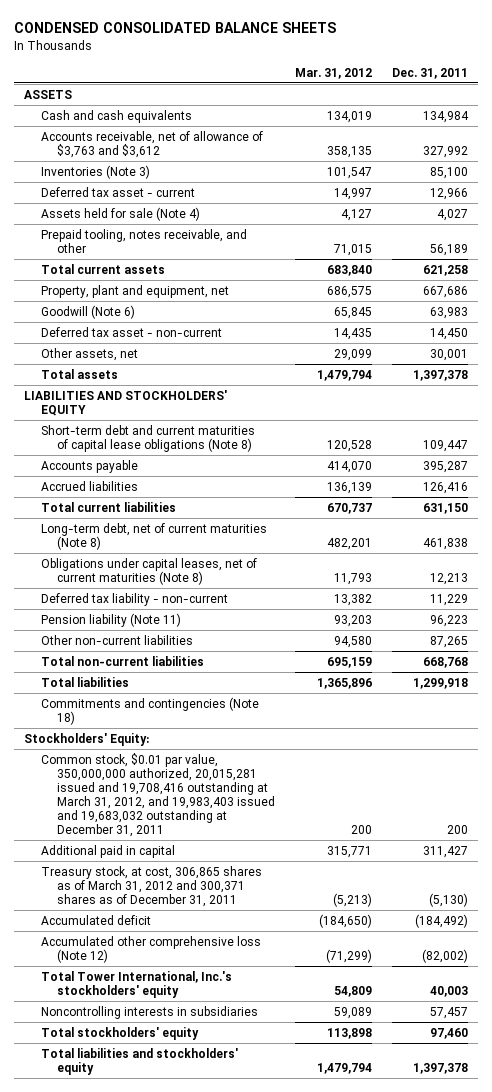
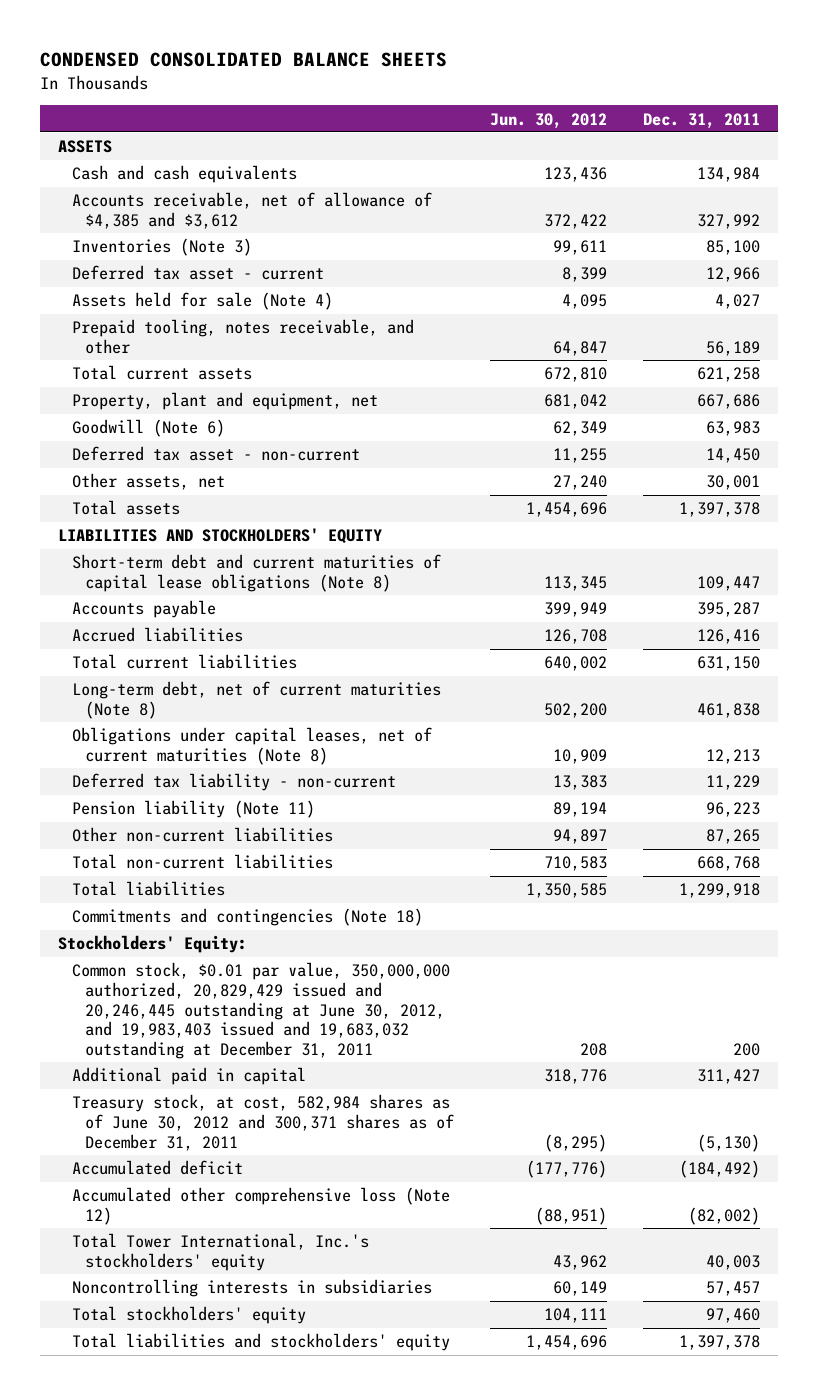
[294,67,372,79] Mar. 31, 2012 -> none
none -> [490,112,608,129] Jun. 30, 2012
[40,130,263,158] Accounts receivable, net of allowance of $3,763 and $3,612 -> [71,192,432,229] Accounts receivable, net of allowance of $4,385 and $3,612
[40,752,275,838] Common stock, $0.01 par value, 350,000,000 authorized, 20,015,281 issued and 19,708,416 outstanding at March 31, 2012, and 19,983,403 issued and 19,683,032 outstanding at December 31, 2011 -> [71,962,450,1059] Common stock, $0.01 par value, 350,000,000 authorized, 20,829,429 issued and 20,246,445 outstanding at June 30, 2012, and 19,983,403 issued and 19,683,032 outstanding at December 31, 2011
[40,865,262,907] Treasury stock, at cost, 306,865 shares as of March 31, 2012 and 300,371 shares as of December 31, 2011 -> [71,1094,455,1151] Treasury stock, at cost, 582,984 shares as of June 30, 2012 and 300,371 shares as of December 31, 2011

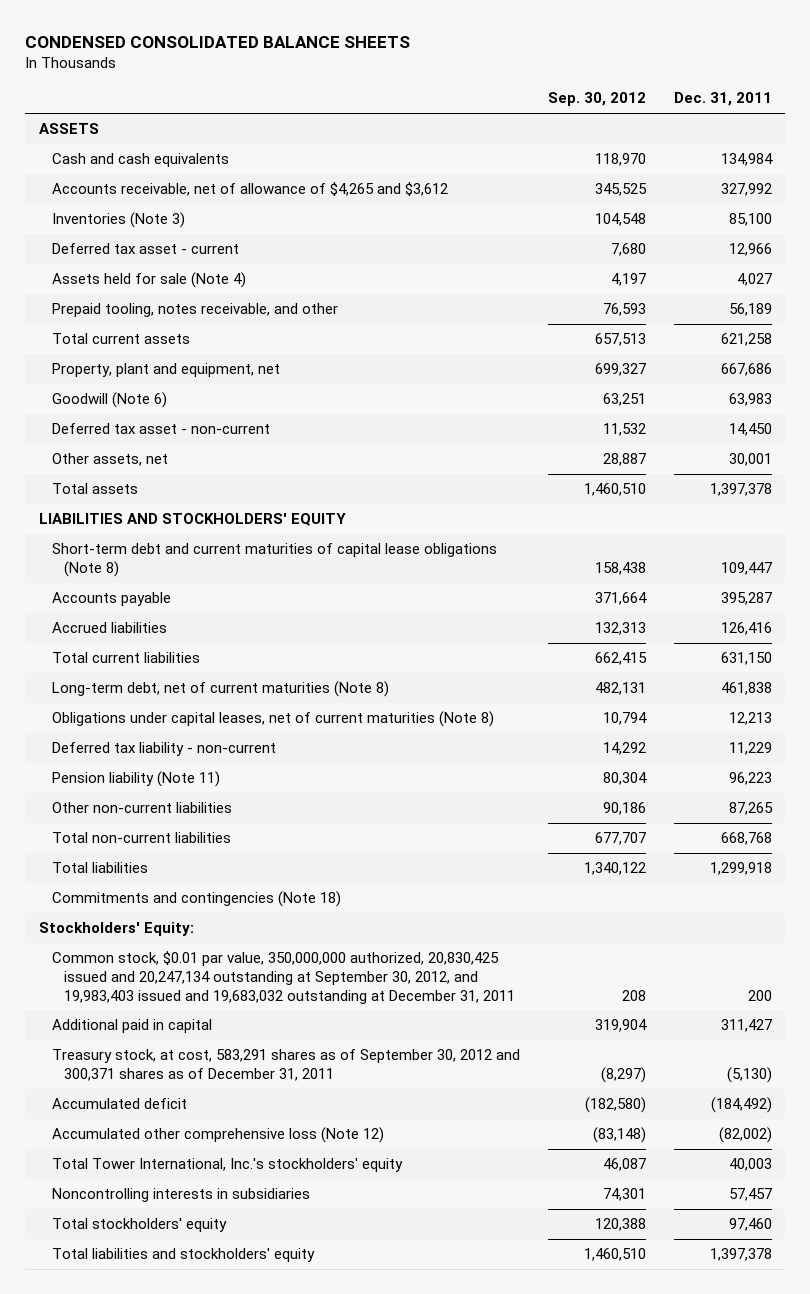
[490,112,608,129] Jun. 30, 2012 -> none
none -> [547,92,646,107] Sep. 30, 2012
[71,192,432,229] Accounts receivable, net of allowance of $4,385 and $3,612 -> [51,182,448,197] Accounts receivable, net of allowance of $4,265 and $3,612
[71,962,450,1059] Common stock, $0.01 par value, 350,000,000 authorized, 20,829,429 issued and 20,246,445 outstanding at June 30, 2012, and 19,983,403 issued and 19,683,032 outstanding at December 31, 2011 -> [51,951,516,1004] Common stock, $0.01 par value, 350,000,000 authorized, 20,830,425 issued and 20,247,134 outstanding at September 30, 2012, and 19,983,403 issued and 19,683,032 outstanding at December 31, 2011
[71,1094,455,1151] Treasury stock, at cost, 582,984 shares as of June 30, 2012 and 300,371 shares as of December 31, 2011 -> [51,1049,520,1082] Treasury stock, at cost, 583,291 shares as of September 30, 2012 and 300,371 shares as of December 31, 2011

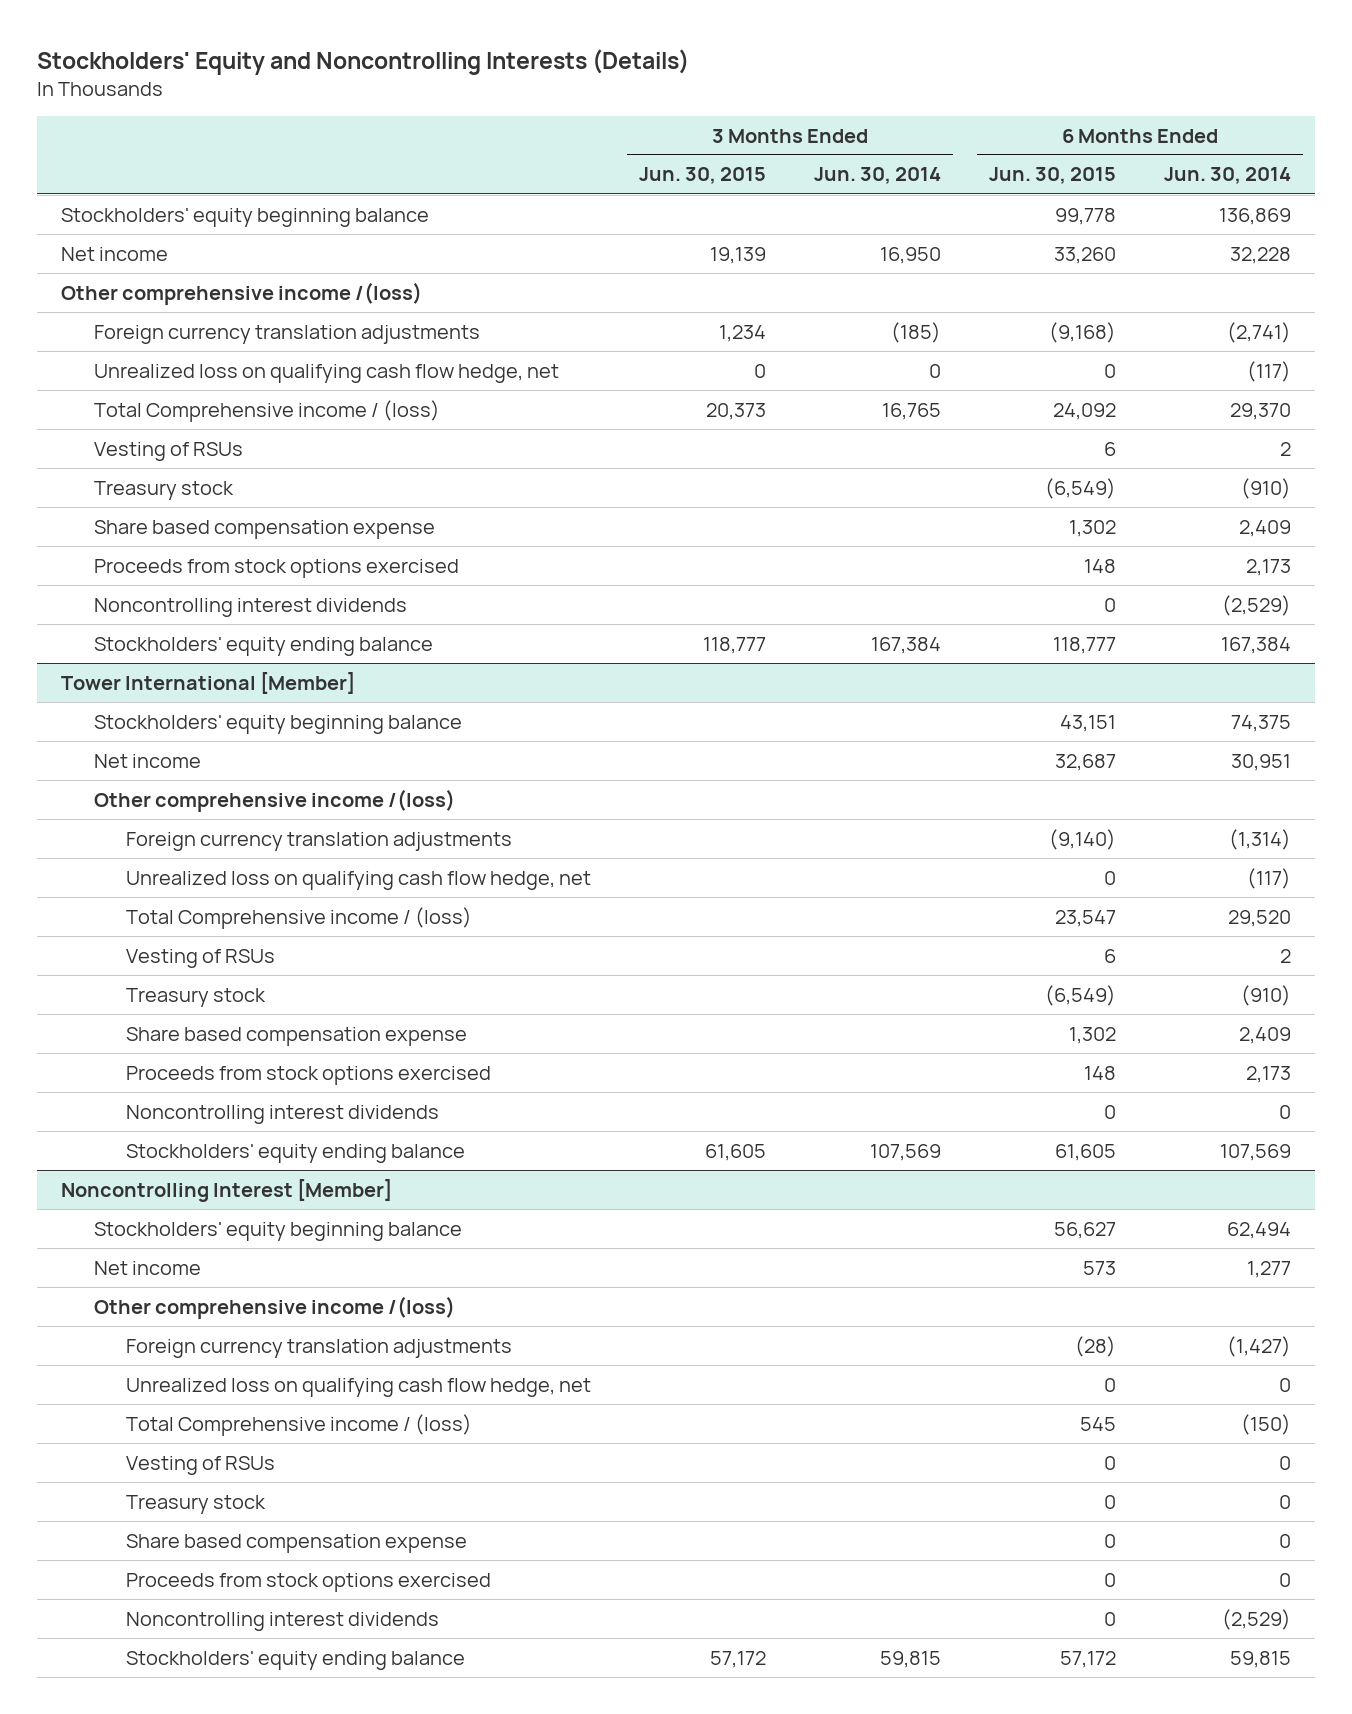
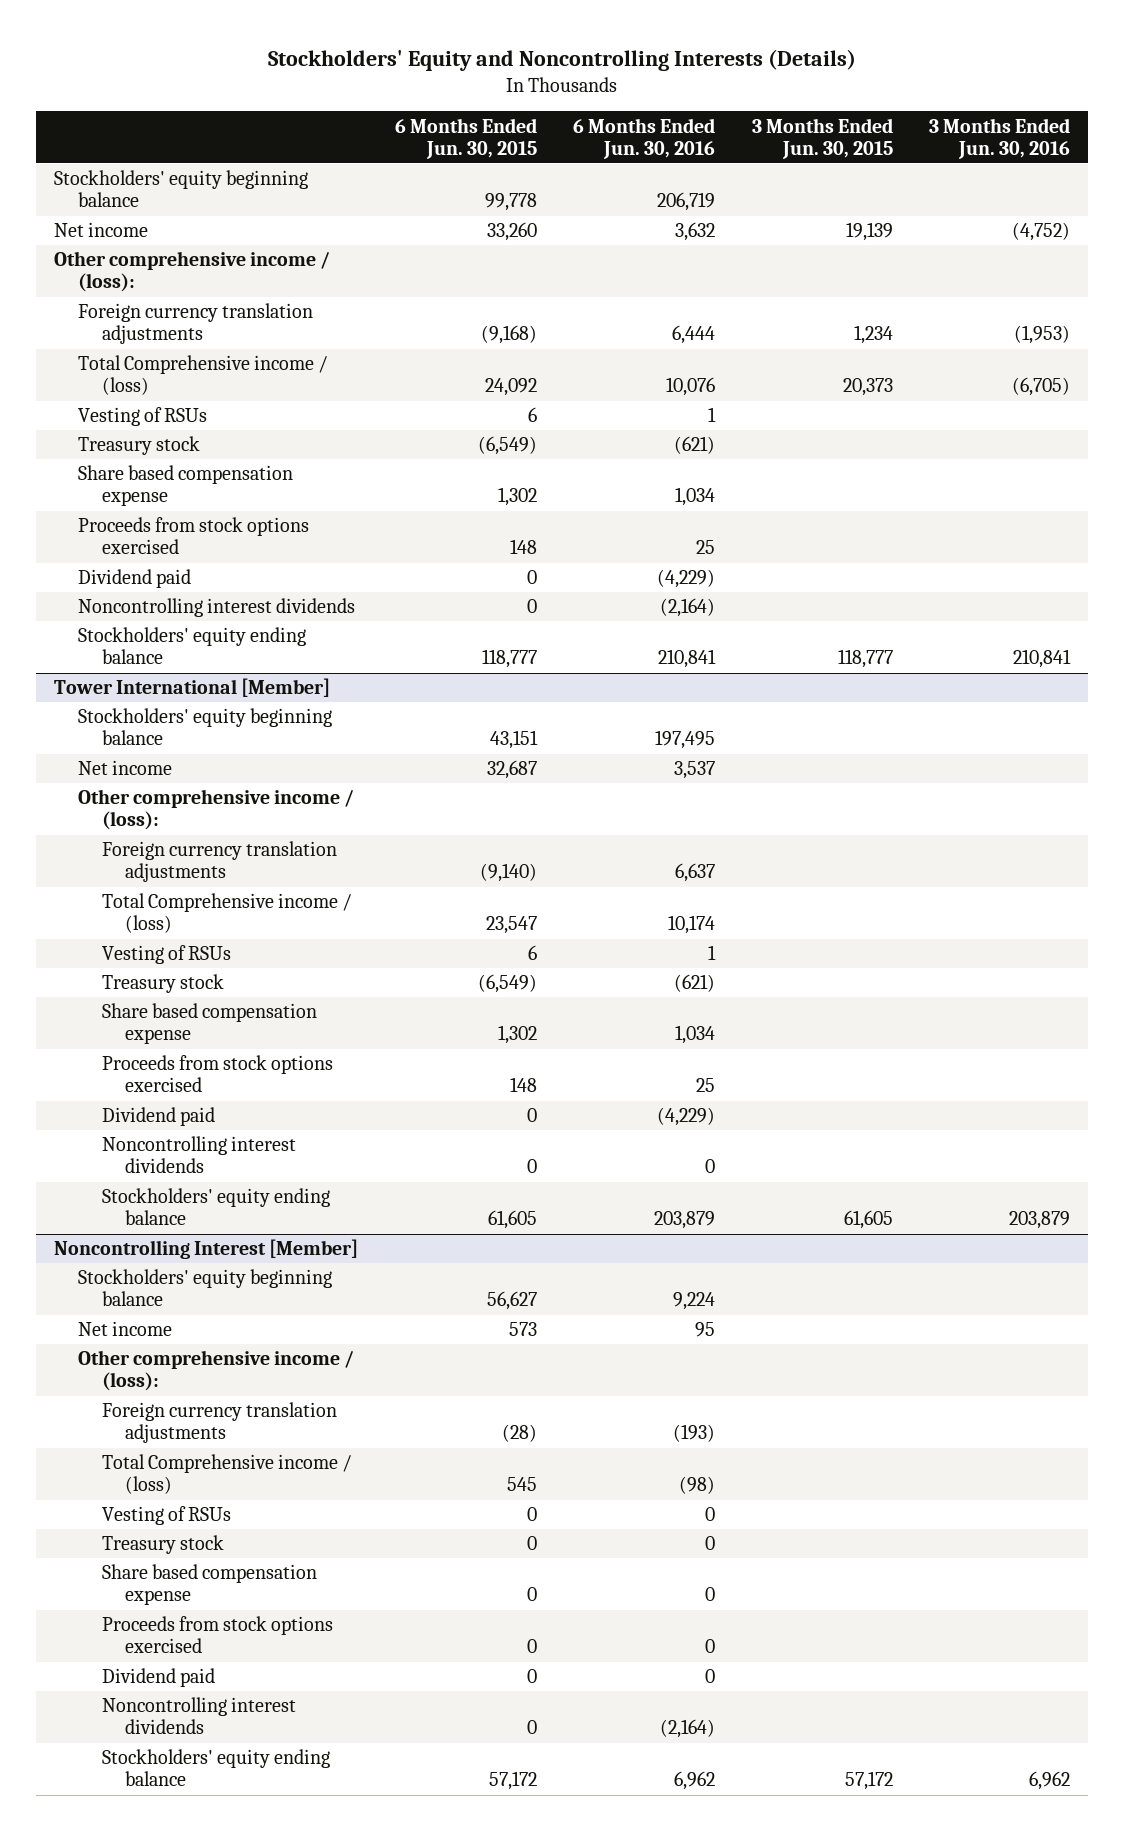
[813,167,941,185] Jun. 30, 2014 -> none
[1163,167,1291,185] Jun. 30, 2014 -> none
none -> [573,117,716,159] 6 Months Ended Jun. 30, 2016
none -> [929,117,1071,159] 3 Months Ended Jun. 30, 2016
[61,281,423,305] Other comprehensive income /(loss) -> [54,251,331,293] Other comprehensive income / (loss):
[93,363,559,383] Unrealized loss on qualifying cash flow hedge, net -> none
none -> [77,569,191,589] Dividend paid
[93,788,455,812] Other comprehensive income /(loss) -> [77,789,354,831] Other comprehensive income / (loss):
[125,870,591,890] Unrealized loss on qualifying cash flow hedge, net -> none
none -> [101,1107,215,1127] Dividend paid
[93,1295,455,1319] Other comprehensive income /(loss) -> [77,1350,354,1392] Other comprehensive income / (loss):
[125,1377,591,1397] Unrealized loss on qualifying cash flow hedge, net -> none
none -> [101,1668,215,1688] Dividend paid

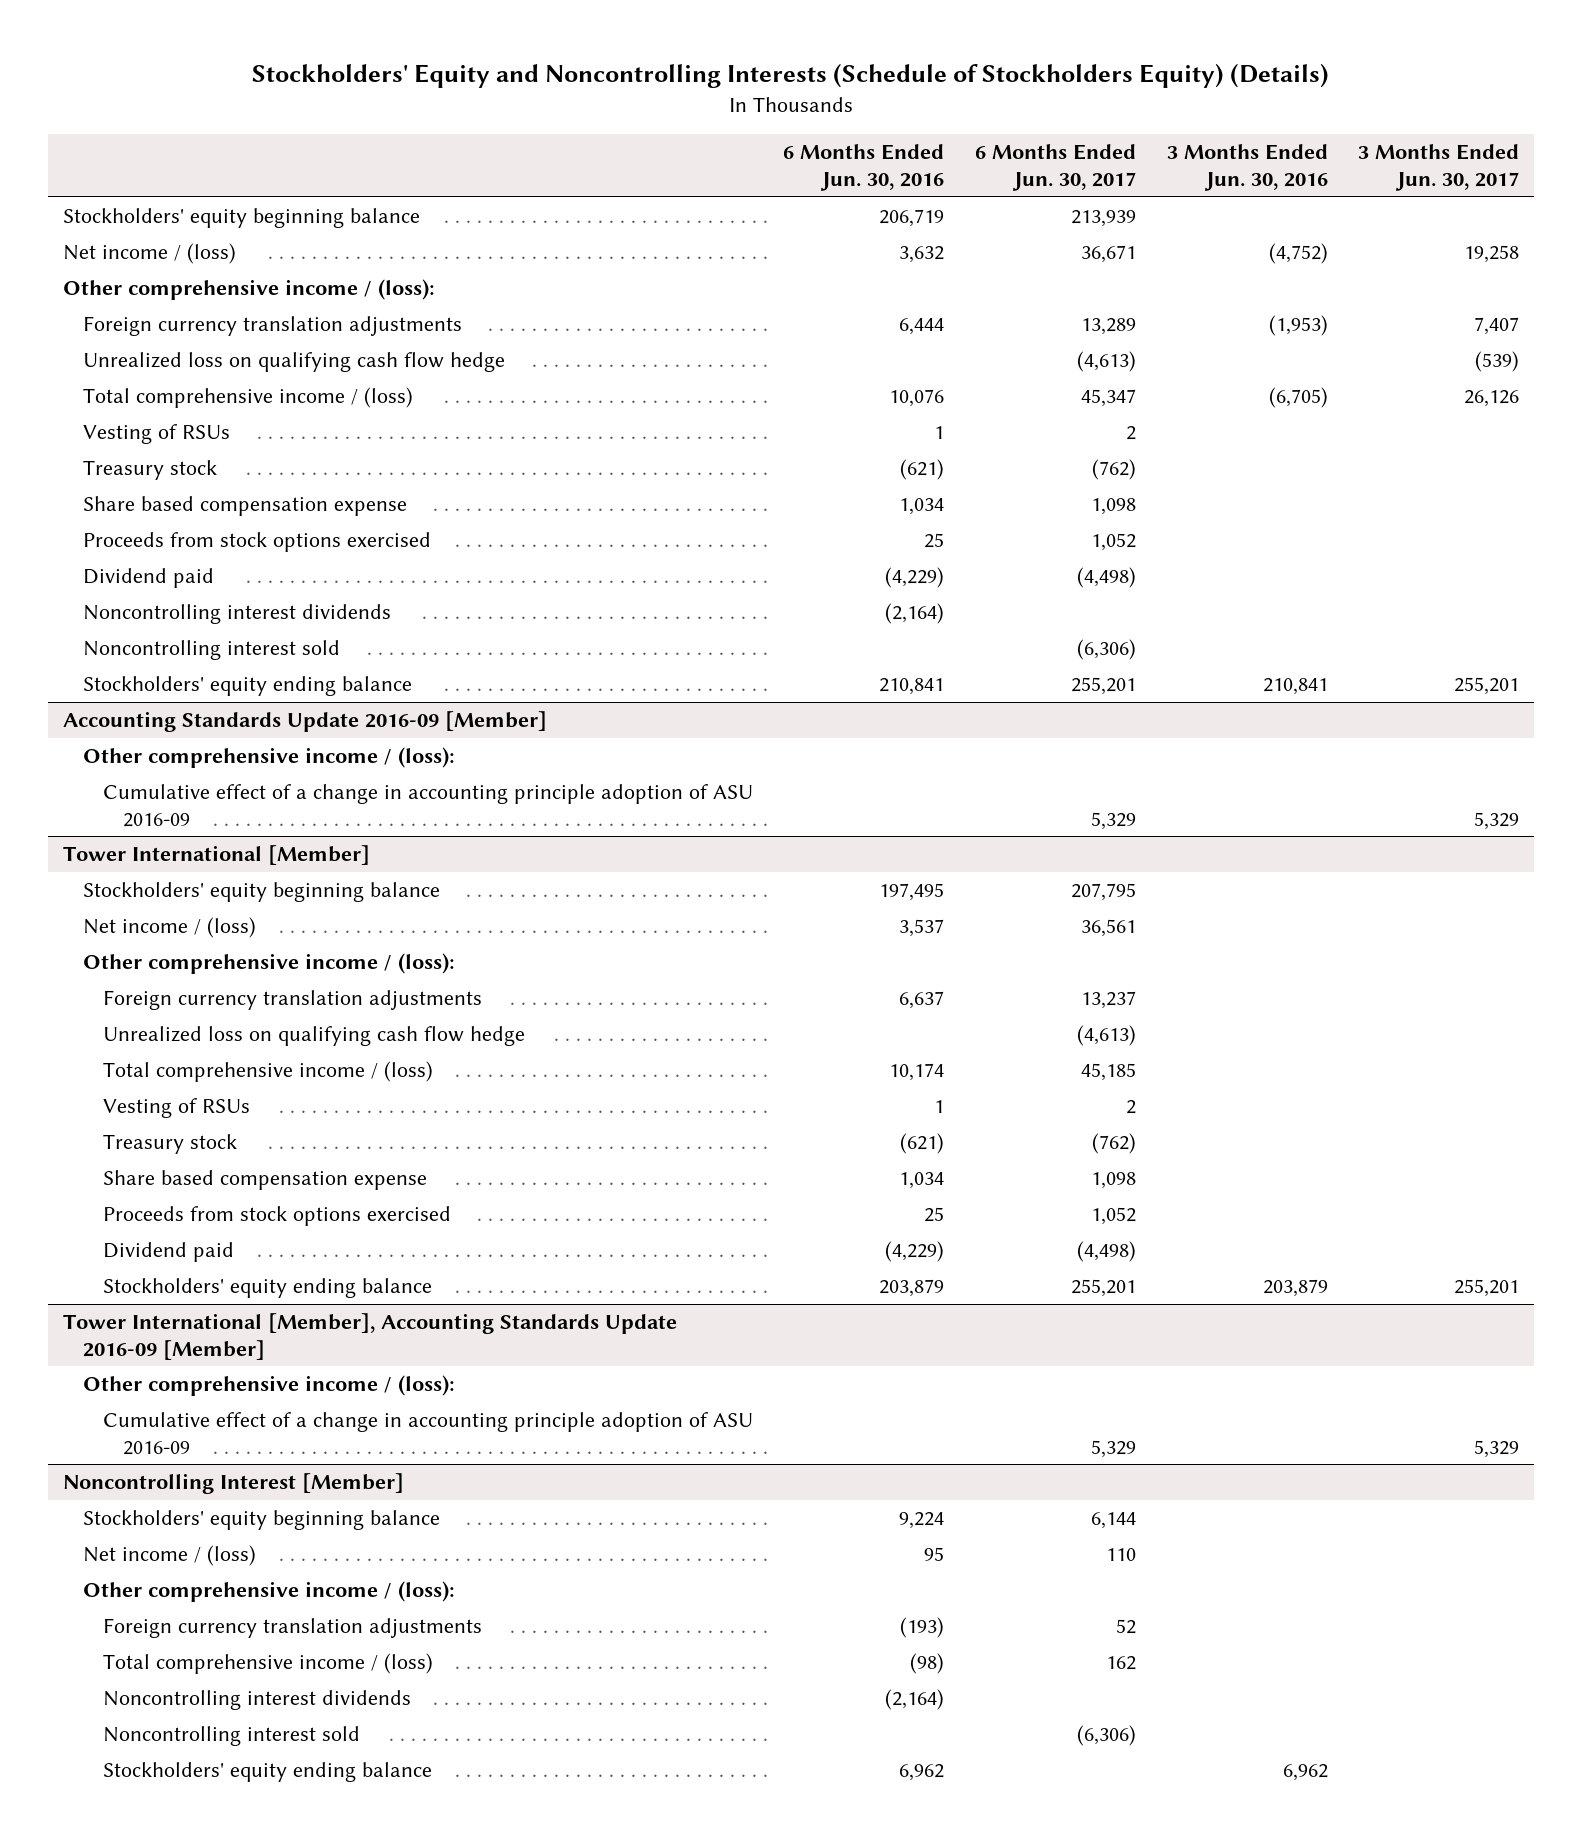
[268,49,857,72] Stockholders' Equity and Noncontrolling Interests (Details) -> [252,63,1330,89] Stockholders' Equity and Noncontrolling Interests (Schedule of Stockholders Equity) (Details)
[394,117,537,159] 6 Months Ended Jun. 30, 2015 -> none
[751,117,893,159] 3 Months Ended Jun. 30, 2015 -> none
none -> [975,144,1137,191] 6 Months Ended Jun. 30, 2017
none -> [1358,144,1520,191] 3 Months Ended Jun. 30, 2017
[54,222,149,238] Net income -> [62,243,236,265] Net income / (loss)
none -> [82,352,505,373] Unrealized loss on qualifying cash flow hedge
[77,355,328,396] Total Comprehensive income / (loss) -> [82,387,413,409] Total comprehensive income / (loss)
none -> [82,640,340,661] Noncontrolling interest sold
none -> [62,711,547,733] Accounting Standards Update 2016-09 [Member]
none -> [82,747,455,769] Other comprehensive income / (loss):
none -> [102,784,753,827] Cumulative effect of a change in accounting principle adoption of ASU 2016-09
[77,760,172,776] Net income -> [82,917,256,939] Net income / (loss)
none -> [102,1026,525,1047] Unrealized loss on qualifying cash flow hedge
[101,893,352,934] Total Comprehensive income / (loss) -> [102,1061,433,1083] Total comprehensive income / (loss)
[101,1136,296,1174] Noncontrolling interest dividends -> none
none -> [62,1313,677,1360] Tower International [Member], Accounting Standards Update 2016-09 [Member]
none -> [82,1375,455,1397] Other comprehensive income / (loss):
none -> [102,1412,753,1455] Cumulative effect of a change in accounting principle adoption of ASU 2016-09
[77,1321,172,1337] Net income -> [82,1545,256,1567] Net income / (loss)
[101,1506,231,1526] Vesting of RSUs -> none
[101,1535,224,1555] Treasury stock -> none
[101,1564,317,1606] Share based compensation expense -> none
[101,1616,333,1654] Proceeds from stock options exercised -> none
[101,1668,215,1688] Dividend paid -> none
[101,1454,352,1495] Total Comprehensive income / (loss) -> [102,1653,433,1675] Total comprehensive income / (loss)
none -> [102,1726,360,1747] Noncontrolling interest sold

